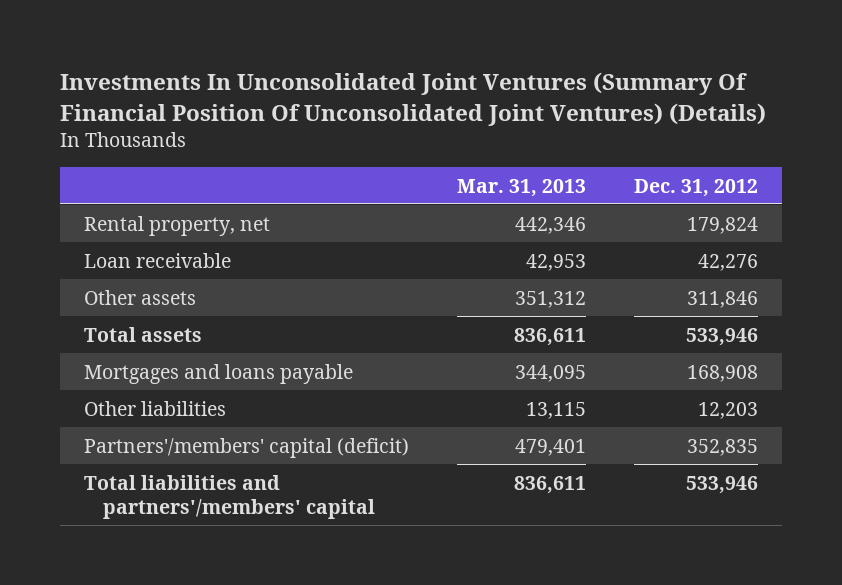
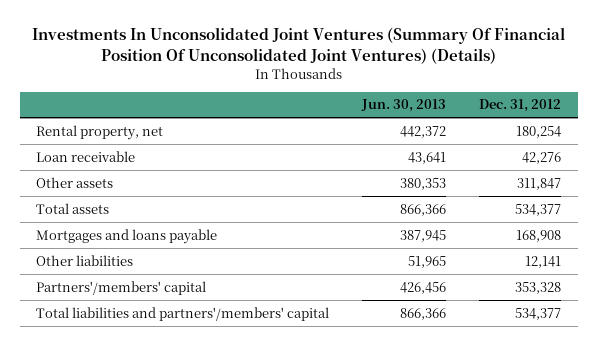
[457,178,587,197] Mar. 31, 2013 -> none
none -> [361,99,447,113] Jun. 30, 2013
[687,216,759,234] 179,824 -> [516,125,562,138] 180,254
[687,290,759,308] 311,846 -> [517,177,562,190] 311,847
[686,327,759,346] 533,946 -> [515,203,562,216] 534,377
[698,401,759,419] 12,203 -> [525,255,562,268] 12,141
[84,437,410,458] Partners'/members' capital (deficit) -> [36,280,207,295] Partners'/members' capital
[687,438,759,456] 352,835 -> [515,281,562,294] 353,328
[686,475,759,494] 533,946 -> [515,307,562,320] 534,377

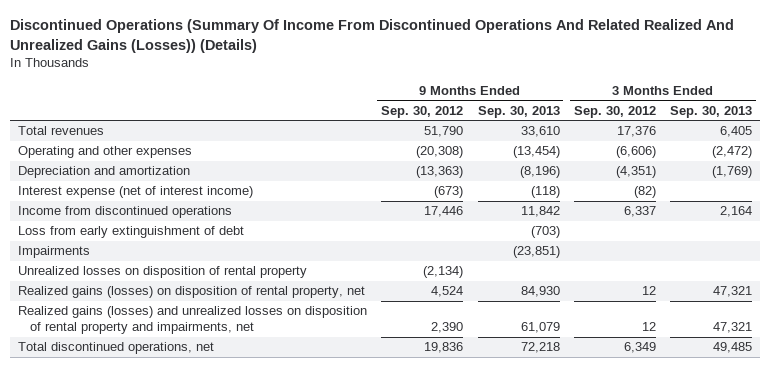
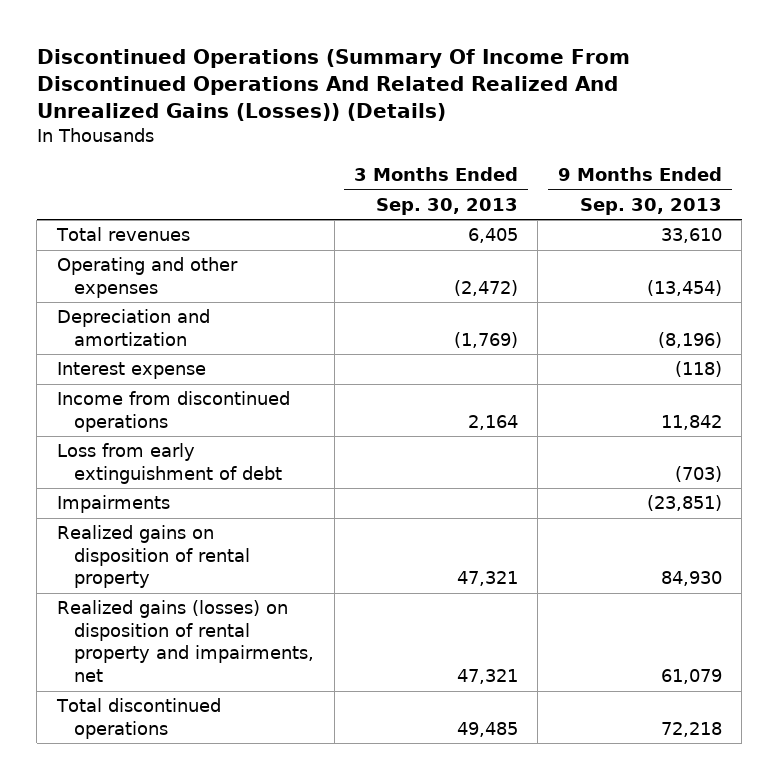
[381,105,464,118] Sep. 30, 2012 -> none
[573,105,656,118] Sep. 30, 2012 -> none
[17,186,253,199] Interest expense (net of interest income) -> [56,362,206,380] Interest expense
[17,266,307,279] Unrealized losses on disposition of rental property -> none
[17,286,365,299] Realized gains (losses) on disposition of rental property, net -> [56,525,251,589] Realized gains on disposition of rental property
[17,306,367,335] Realized gains (losses) and unrealized losses on disposition of rental property and impairments, net -> [56,600,315,683] Realized gains (losses) on disposition of rental property and impairments, net
[17,342,214,355] Total discontinued operations, net -> [55,698,221,739] Total discontinued operations

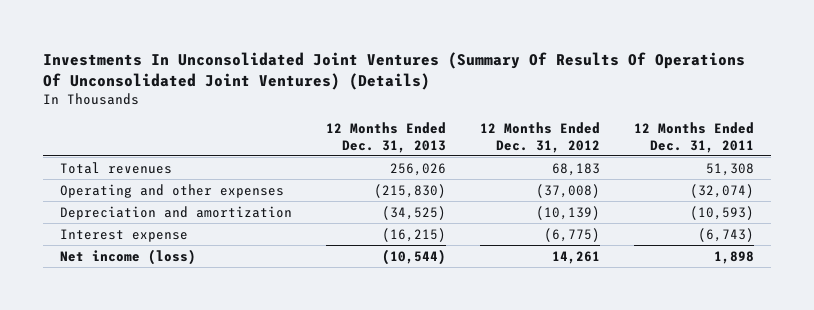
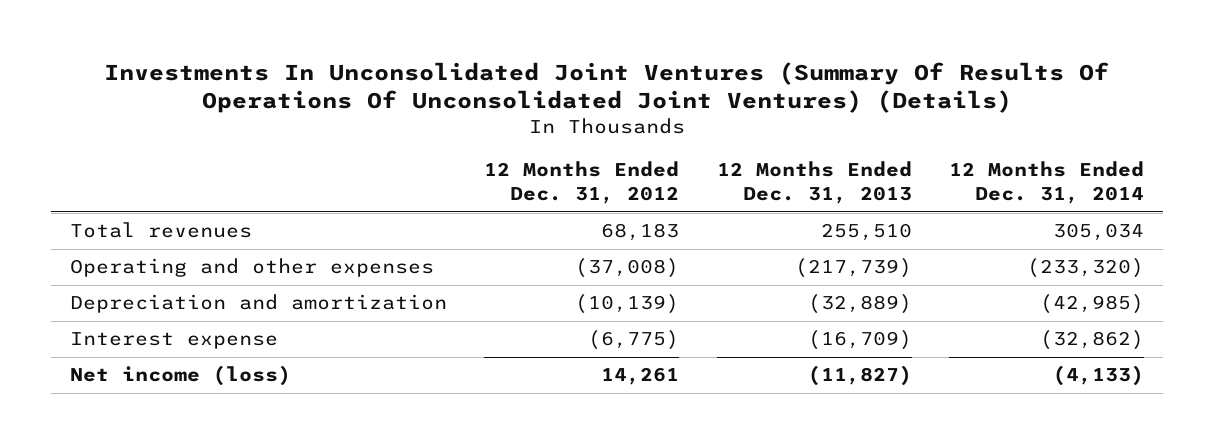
[633,122,754,153] 12 Months Ended Dec. 31, 2011 -> none
none -> [949,161,1145,205] 12 Months Ended Dec. 31, 2014
[390,162,447,176] 256,026 -> [820,223,912,242] 255,510
[374,183,447,198] (215,830) -> [794,258,912,279] (217,739)
[382,205,447,220] (34,525) -> [807,294,912,315] (32,889)
[382,227,447,242] (16,215) -> [807,330,912,351] (16,709)
[382,248,447,265] (10,544) -> [807,365,912,387] (11,827)

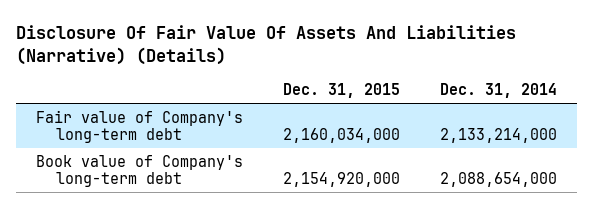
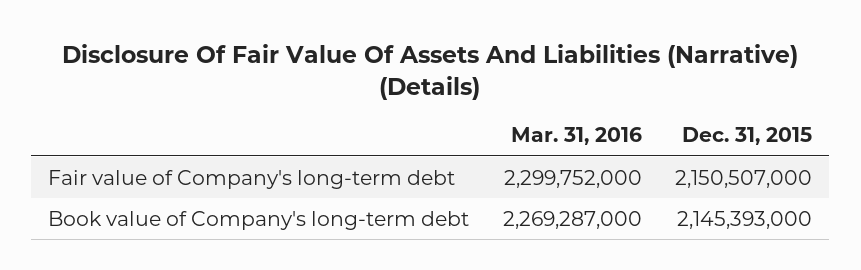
[440,83,558,99] Dec. 31, 2014 -> none
none -> [510,127,642,146] Mar. 31, 2016
[283,128,401,144] 2,160,034,000 -> [675,169,813,188] 2,150,507,000
[283,172,401,188] 2,154,920,000 -> [677,210,813,229] 2,145,393,000

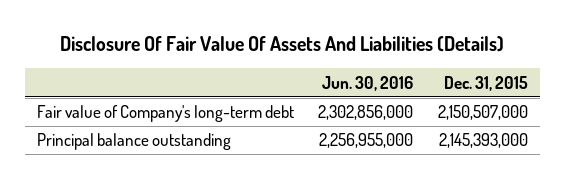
[62,44,799,100] Disclosure Of Fair Value Of Assets And Liabilities (Narrative) (Details) -> [60,36,505,53] Disclosure Of Fair Value Of Assets And Liabilities (Details)
[510,127,642,146] Mar. 31, 2016 -> none
none -> [322,75,414,91] Jun. 30, 2016
[48,210,470,230] Book value of Company's long-term debt -> [37,133,232,151] Principal balance outstanding

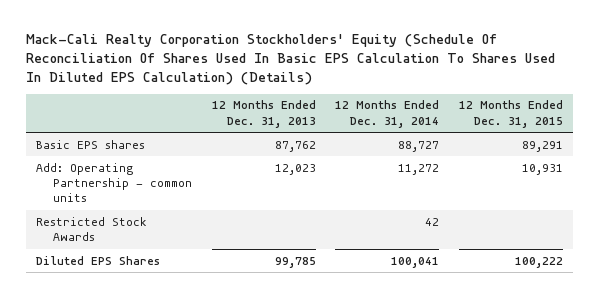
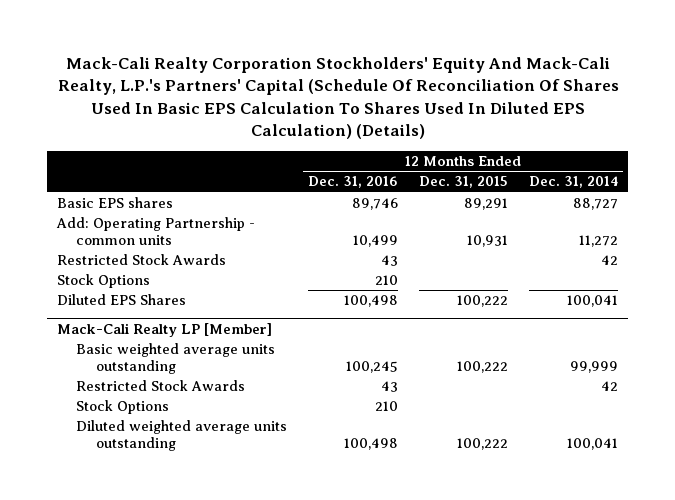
[25,34,555,85] Mack-Cali Realty Corporation Stockholders' Equity (Schedule Of Reconciliation Of Shares Used In Basic EPS Calculation To Shares Used In Diluted EPS Calculation) (Details) -> [57,57,619,140] Mack-Cali Realty Corporation Stockholders' Equity And Mack-Cali Realty, L.P.'s Partners' Capital (Schedule Of Reconciliation Of Shares Used In Basic EPS Calculation To Shares Used In Diluted EPS Calculation) (Details)
[211,100,316,128] 12 Months Ended Dec. 31, 2013 -> none
none -> [308,176,399,189] Dec. 31, 2016
none -> [56,274,150,289] Stock Options
none -> [56,322,272,337] Mack-Cali Realty LP [Member]
none -> [76,343,276,374] Basic weighted average units outstanding
none -> [76,380,246,392] Restricted Stock Awards
none -> [76,400,170,415] Stock Options
none -> [76,420,288,451] Diluted weighted average units outstanding

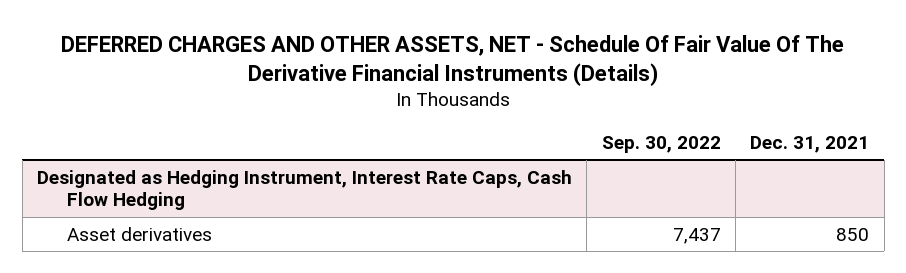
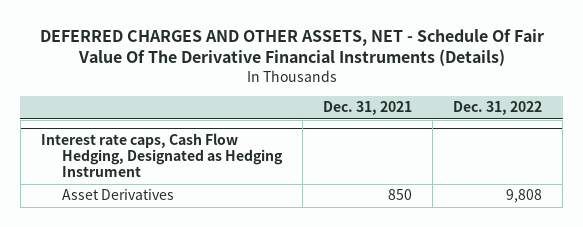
[601,136,721,154] Sep. 30, 2022 -> none
none -> [453,101,543,116] Dec. 31, 2022
[37,169,573,211] Designated as Hedging Instrument, Interest Rate Caps, Cash Flow Hedging -> [41,132,284,178] Interest rate caps, Cash Flow Hedging, Designated as Hedging Instrument
[66,226,212,241] Asset derivatives -> [62,189,175,201] Asset Derivatives

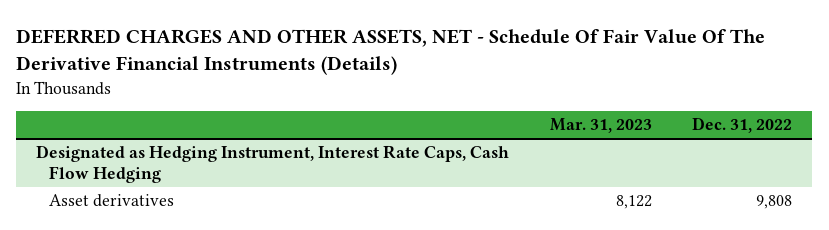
[323,101,413,116] Dec. 31, 2021 -> none
none -> [549,118,652,134] Mar. 31, 2023
[41,132,284,178] Interest rate caps, Cash Flow Hedging, Designated as Hedging Instrument -> [36,145,510,184] Designated as Hedging Instrument, Interest Rate Caps, Cash Flow Hedging
[62,189,175,201] Asset Derivatives -> [48,194,174,208] Asset derivatives

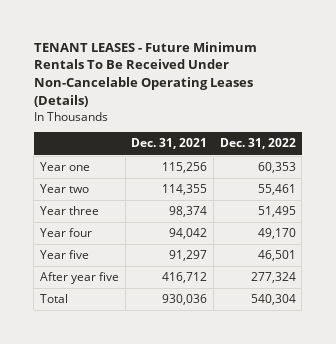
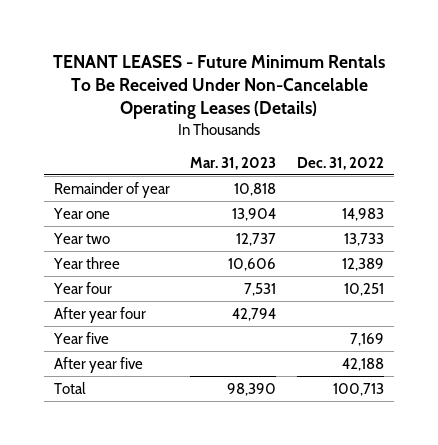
[131,138,208,150] Dec. 31, 2021 -> none
none -> [190,156,277,170] Mar. 31, 2023
none -> [54,181,171,198] Remainder of year
[257,162,296,174] 60,353 -> [341,207,384,221] 14,983
[257,184,296,196] 55,461 -> [343,232,384,246] 13,733
[257,206,296,218] 51,495 -> [341,257,384,271] 12,389
[257,228,296,240] 49,170 -> [343,282,384,296] 10,251
none -> [54,306,147,323] After year four
[257,250,296,262] 46,501 -> [349,332,384,346] 7,169
[250,272,296,284] 277,324 -> [341,357,384,371] 42,188
[250,294,296,306] 540,304 -> [332,382,384,396] 100,713

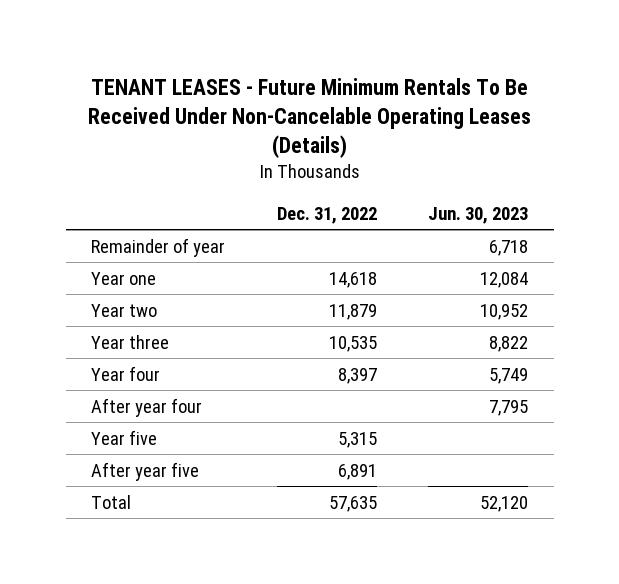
[190,156,277,170] Mar. 31, 2023 -> none
none -> [428,206,529,224] Jun. 30, 2023
[341,207,384,221] 14,983 -> [328,271,377,288] 14,618
[343,232,384,246] 13,733 -> [328,303,377,320] 11,879
[341,257,384,271] 12,389 -> [328,335,377,352] 10,535
[343,282,384,296] 10,251 -> [337,367,377,384] 8,397
[349,332,384,346] 7,169 -> [337,431,377,448] 5,315
[341,357,384,371] 42,188 -> [337,463,377,480] 6,891
[332,382,384,396] 100,713 -> [328,495,377,512] 57,635

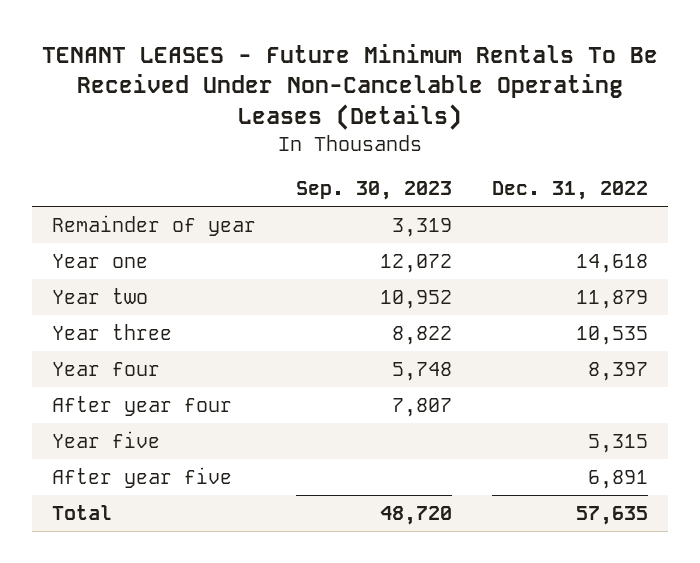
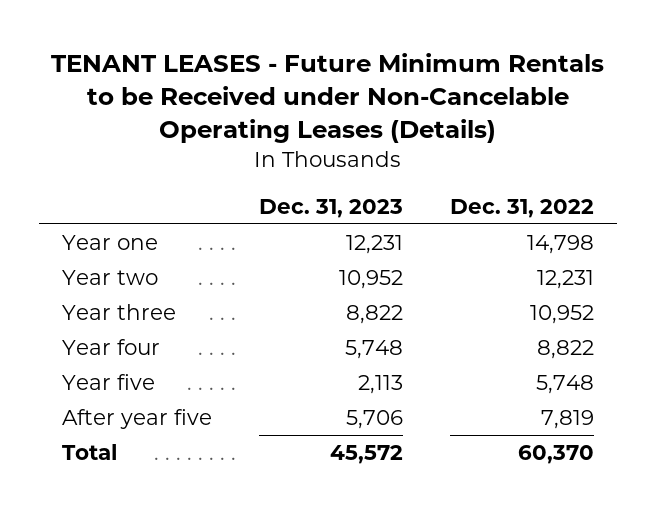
[42,43,659,131] TENANT LEASES - Future Minimum Rentals To Be Received Under Non-Cancelable Operating Leases (Details) -> [51,53,605,144] TENANT LEASES - Future Minimum Rentals to be Received under Non-Cancelable Operating Leases (Details)
[296,181,453,201] Sep. 30, 2023 -> none
none -> [259,198,404,218] Dec. 31, 2023
[52,214,257,236] Remainder of year -> none
[52,395,233,416] After year four -> none
[576,253,649,273] 14,618 -> [526,234,594,254] 14,798
[576,289,649,309] 11,879 -> [536,269,594,289] 12,231
[576,325,649,345] 10,535 -> [529,304,594,324] 10,952
[588,361,649,381] 8,397 -> [536,339,594,359] 8,822
[588,433,649,453] 5,315 -> [535,374,594,394] 5,748
[588,469,649,489] 6,891 -> [540,409,594,429] 7,819
[576,505,649,525] 57,635 -> [517,444,594,464] 60,370

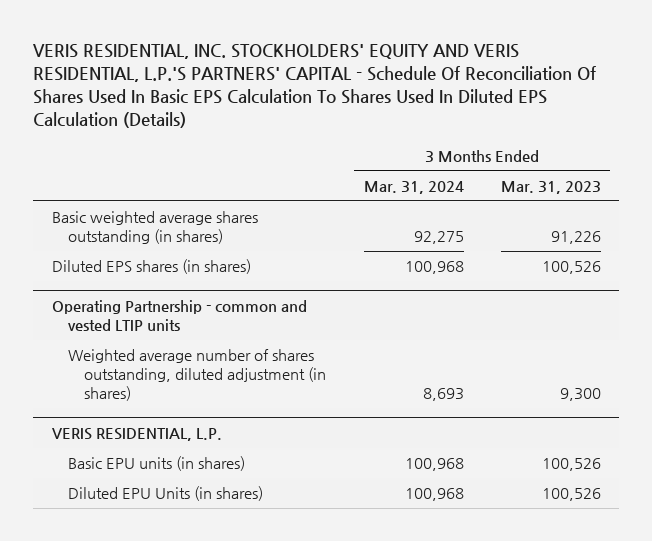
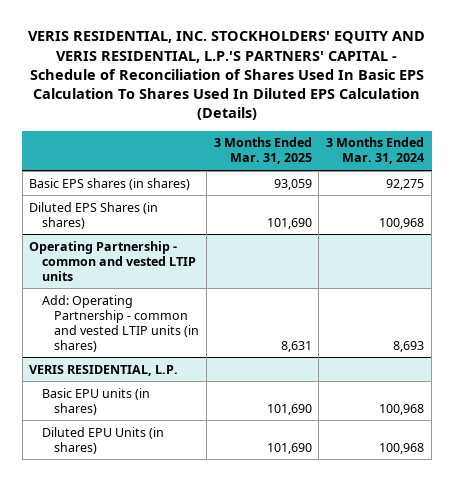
[32,44,596,129] VERIS RESIDENTIAL, INC. STOCKHOLDERS' EQUITY AND VERIS RESIDENTIAL, L.P.'S PARTNERS' CAPITAL - Schedule Of Reconciliation Of Shares Used In Basic EPS Calculation To Shares Used In Diluted EPS Calculation (Details) -> [27,31,425,121] VERIS RESIDENTIAL, INC. STOCKHOLDERS' EQUITY AND VERIS RESIDENTIAL, L.P.'S PARTNERS' CAPITAL - Schedule of Reconciliation of Shares Used In Basic EPS Calculation To Shares Used In Diluted EPS Calculation (Details)
[500,180,601,194] Mar. 31, 2023 -> none
none -> [213,137,312,165] 3 Months Ended Mar. 31, 2025
[51,211,258,245] Basic weighted average shares outstanding (in shares) -> [29,177,191,190] Basic EPS shares (in shares)
[51,259,251,275] Diluted EPS shares (in shares) -> [29,201,159,229] Diluted EPS Shares (in shares)
[67,349,327,402] Weighted average number of shares outstanding, diluted adjustment (in shares) -> [41,294,199,352] Add: Operating Partnership - common and vested LTIP units (in shares)

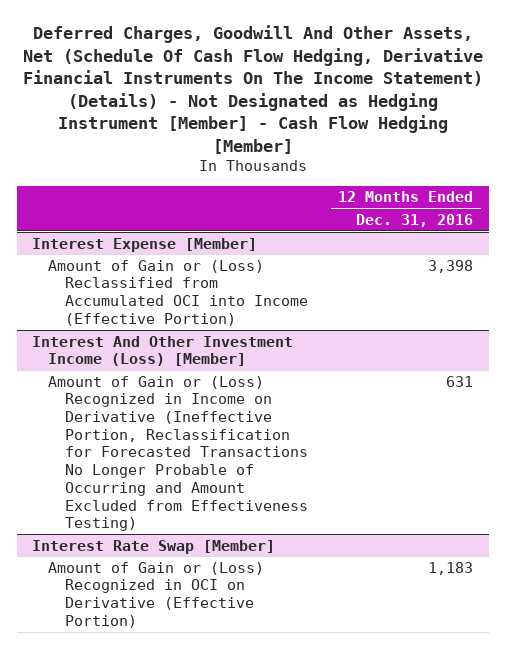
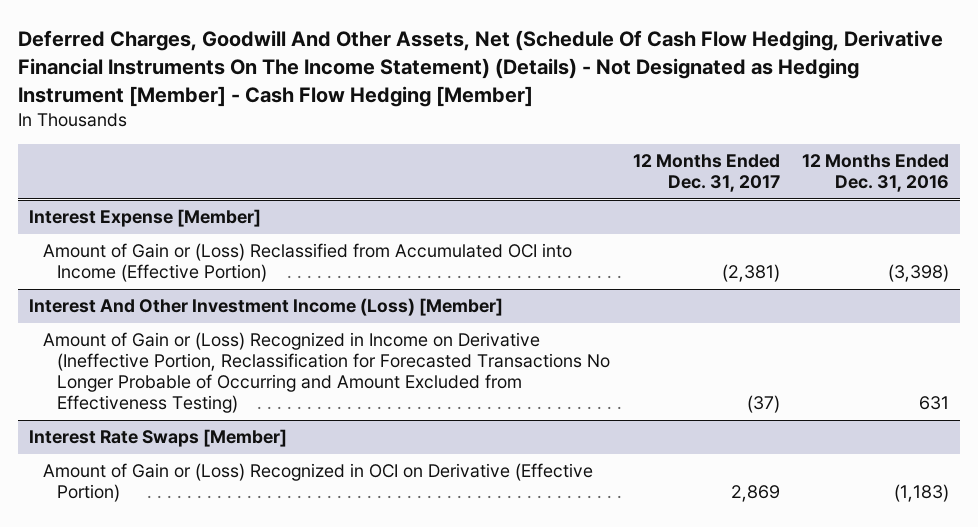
none -> [632,154,780,193] 12 Months Ended Dec. 31, 2017
[428,259,474,273] 3,398 -> [887,264,949,283] (3,398)
[31,539,275,554] Interest Rate Swap [Member] -> [29,429,288,448] Interest Rate Swaps [Member]
[428,561,474,575] 1,183 -> [893,484,949,503] (1,183)

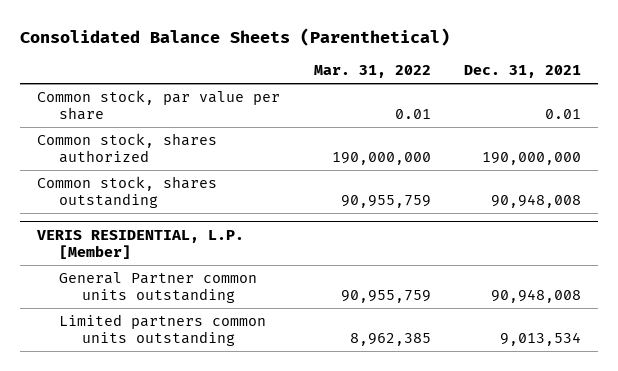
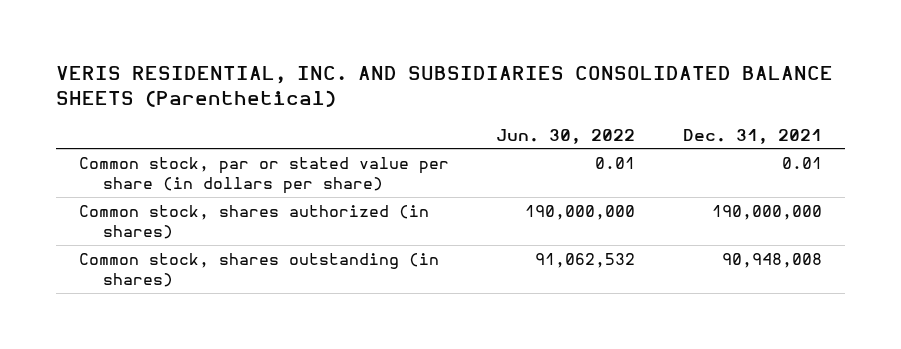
[20,27,451,46] Consolidated Balance Sheets (Parenthetical) -> [55,66,833,108] VERIS RESIDENTIAL, INC. AND SUBSIDIARIES CONSOLIDATED BALANCE SHEETS (Parenthetical)
[313,65,431,79] Mar. 31, 2022 -> none
none -> [496,128,636,144] Jun. 30, 2022
[36,229,244,259] VERIS RESIDENTIAL, L.P. [Member] -> none
[59,272,258,304] General Partner common units outstanding -> none
[59,314,267,347] Limited partners common units outstanding -> none
[36,90,280,121] Common stock, par value per share -> [79,156,450,195] Common stock, par or stated value per share (in dollars per share)
[36,133,217,164] Common stock, shares authorized -> [79,204,430,240] Common stock, shares authorized (in shares)
[36,176,217,209] Common stock, shares outstanding -> [79,252,440,288] Common stock, shares outstanding (in shares)

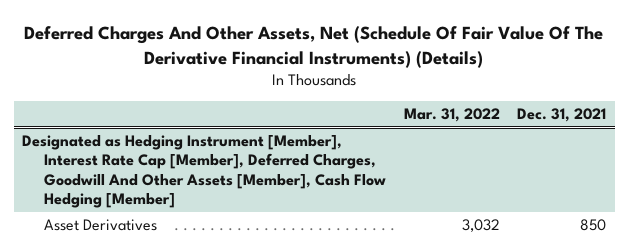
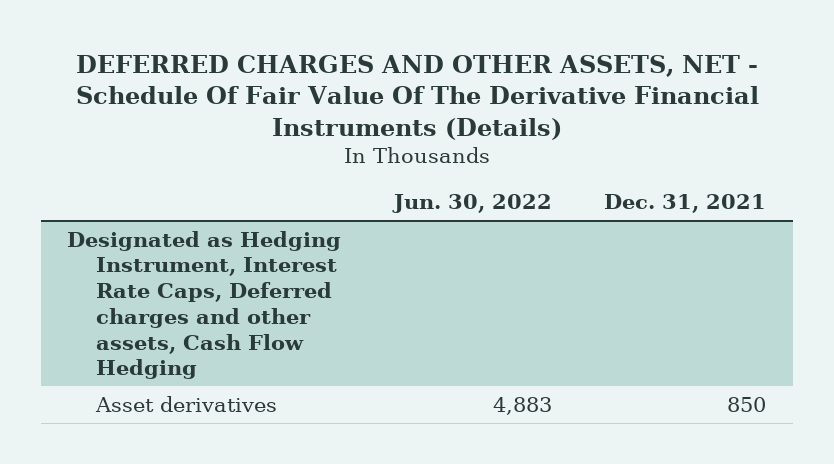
[24,25,604,68] Deferred Charges And Other Assets, Net (Schedule Of Fair Value Of The Derivative Financial Instruments) (Details) -> [75,54,759,140] DEFERRED CHARGES AND OTHER ASSETS, NET - Schedule Of Fair Value Of The Derivative Financial Instruments (Details)
[403,108,500,123] Mar. 31, 2022 -> none
none -> [391,194,552,214] Jun. 30, 2022
[22,135,387,209] Designated as Hedging Instrument [Member], Interest Rate Cap [Member], Deferred Charges, Goodwill And Other Assets [Member], Cash Flow Hedging [Member] -> [67,230,342,380] Designated as Hedging Instrument, Interest Rate Caps, Deferred charges and other assets, Cash Flow Hedging
[44,219,158,232] Asset Derivatives -> [94,395,277,412] Asset derivatives

